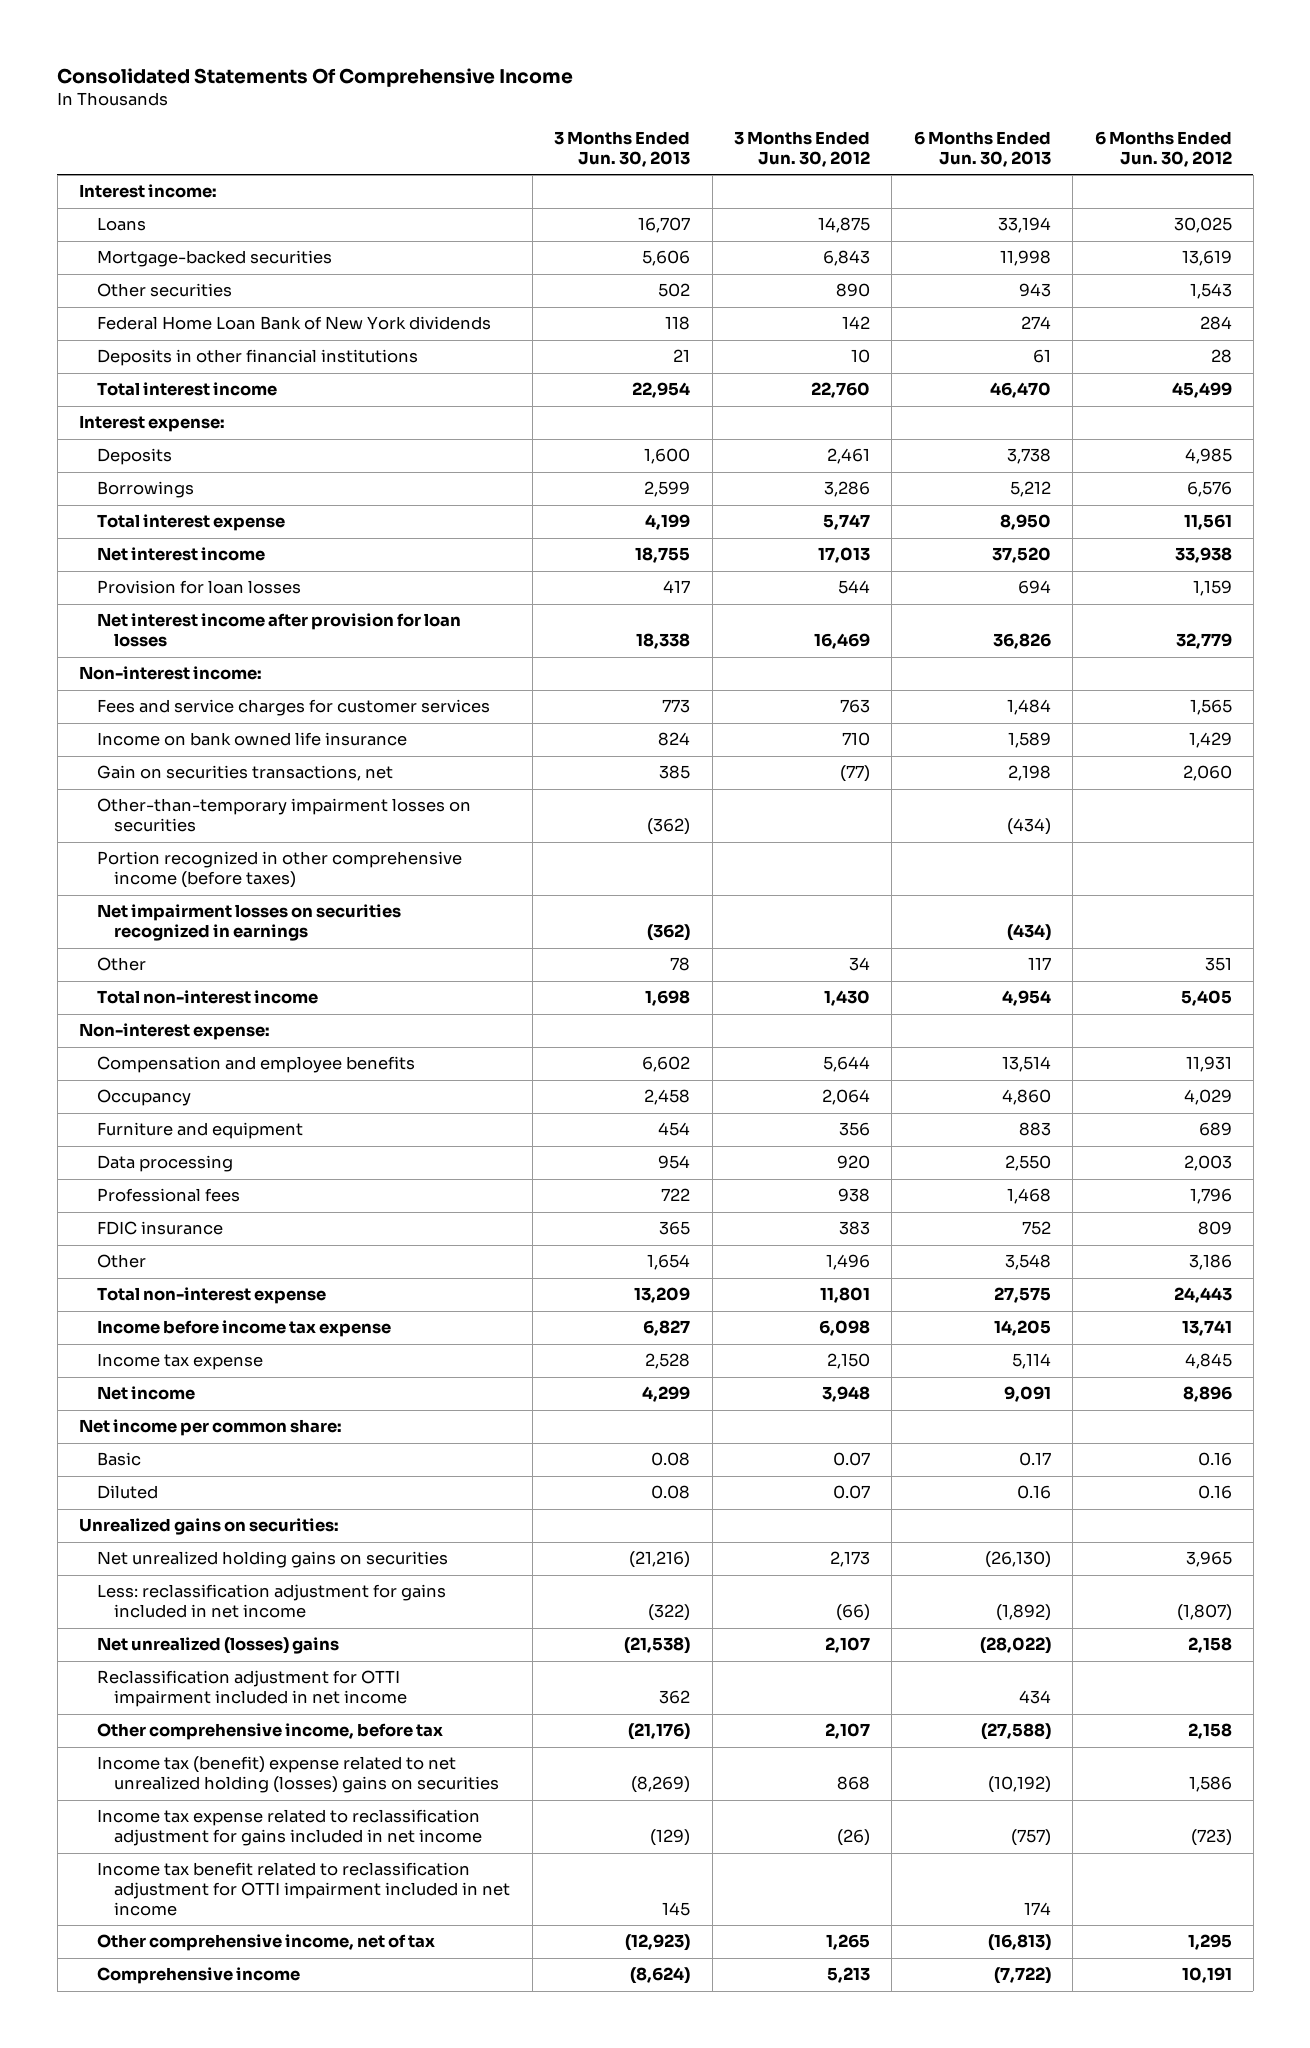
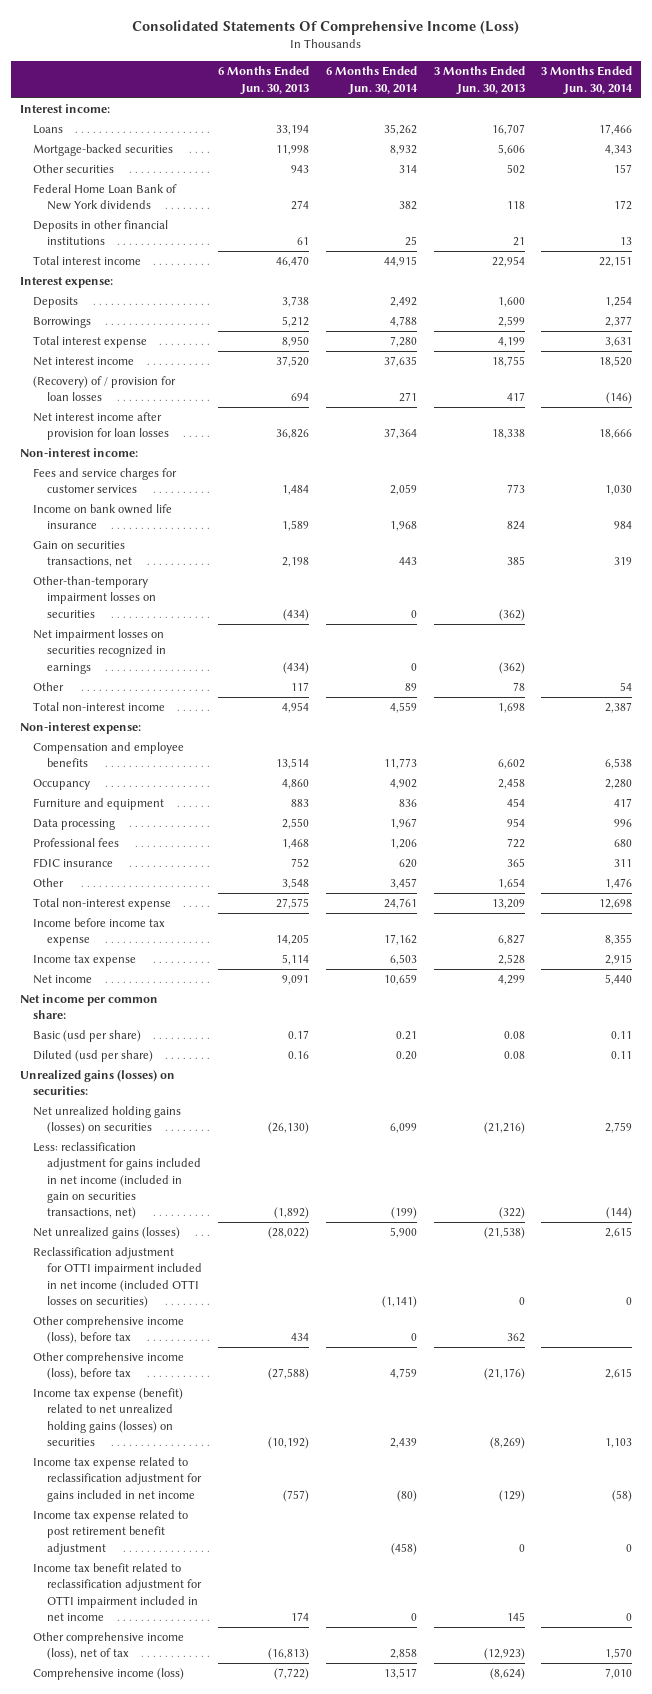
[57,67,574,87] Consolidated Statements Of Comprehensive Income -> [132,20,520,36] Consolidated Statements Of Comprehensive Income (Loss)
[733,131,870,167] 3 Months Ended Jun. 30, 2012 -> none
[1094,131,1232,167] 6 Months Ended Jun. 30, 2012 -> none
none -> [326,66,419,95] 6 Months Ended Jun. 30, 2014
none -> [541,66,634,95] 3 Months Ended Jun. 30, 2014
[96,580,301,595] Provision for loan losses -> [33,376,177,402] (Recovery) of / provision for loan losses
[96,851,462,889] Portion recognized in other comprehensive income (before taxes) -> none
[96,1452,141,1467] Basic -> [33,1030,142,1043] Basic (usd per share)
[96,1485,158,1500] Diluted -> [33,1050,154,1063] Diluted (usd per share)
[78,1518,339,1536] Unrealized gains on securities: -> [19,1070,175,1096] Unrealized gains (losses) on securities:
[96,1551,448,1569] Net unrealized holding gains on securities -> [33,1106,182,1135] Net unrealized holding gains (losses) on securities
[96,1584,446,1619] Less: reclassification adjustment for gains included in net income -> [33,1142,201,1220] Less: reclassification adjustment for gains included in net income (included in gain on securities transactions, net)
[96,1637,339,1655] Net unrealized (losses) gains -> [33,1227,181,1240] Net unrealized gains (losses)
none -> [33,1247,202,1308] Reclassification adjustment for OTTI impairment included in net income (included OTTI losses on securities)
[96,1670,408,1708] Reclassification adjustment for OTTI impairment included in net income -> [33,1316,185,1345] Other comprehensive income (loss), before tax
[96,1723,443,1741] Other comprehensive income, before tax -> [33,1352,185,1381] Other comprehensive income (loss), before tax
[96,1756,500,1794] Income tax (benefit) expense related to net unrealized holding (losses) gains on securities -> [33,1388,184,1446] Income tax expense (benefit) related to net unrealized holding gains (losses) on securities
none -> [33,1510,189,1555] Income tax expense related to post retirement benefit adjustment
[96,1934,435,1952] Other comprehensive income, net of tax -> [33,1632,185,1661] Other comprehensive income (loss), net of tax
[96,1967,300,1985] Comprehensive income -> [33,1668,185,1681] Comprehensive income (loss)

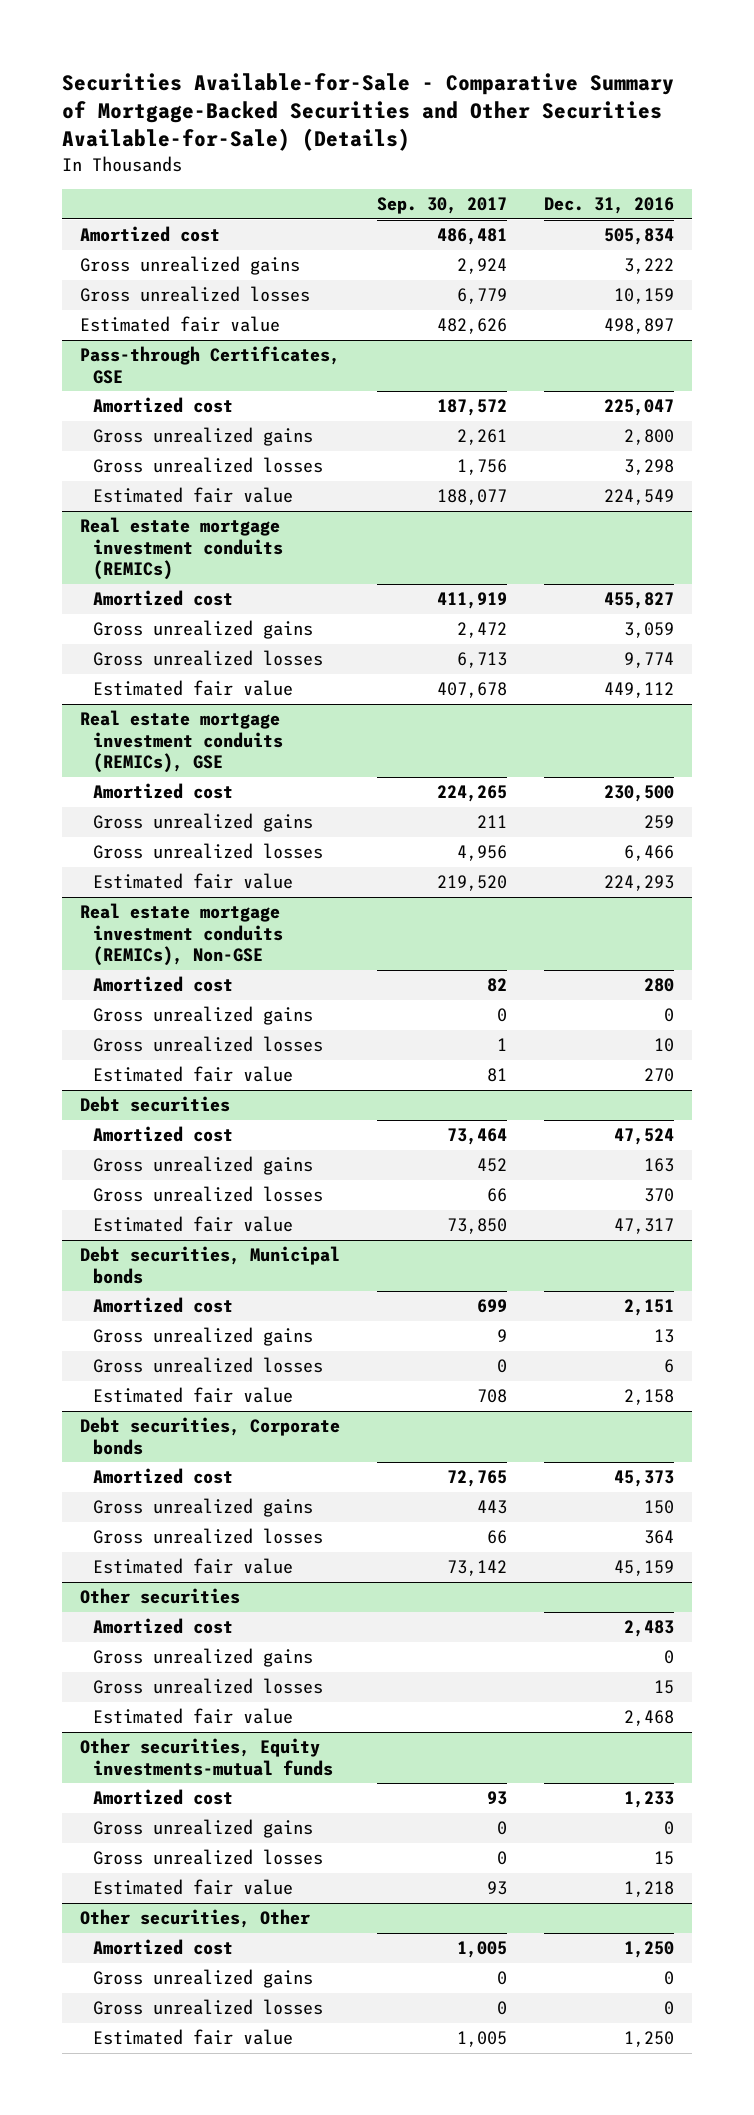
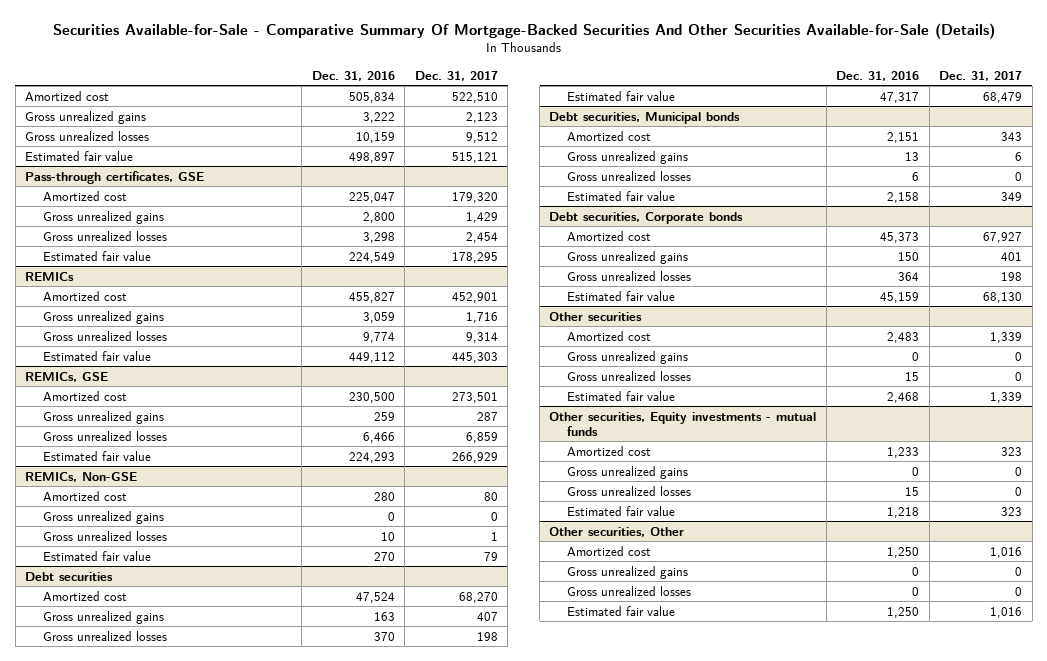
[61,73,674,152] Securities Available-for-Sale - Comparative Summary of Mortgage-Backed Securities and Other Securities Available-for-Sale) (Details) -> [52,22,995,39] Securities Available-for-Sale - Comparative Summary Of Mortgage-Backed Securities And Other Securities Available-for-Sale (Details)
[377,197,508,215] Sep. 30, 2017 -> none
none -> [414,70,498,81] Dec. 31, 2017
[80,346,341,384] Pass-through Certificates, GSE -> [24,170,204,184] Pass-through certificates, GSE
[80,517,284,581] Real estate mortgage investment conduits (REMICs) -> [24,271,74,281] REMICs
[80,710,284,774] Real estate mortgage investment conduits (REMICs), GSE -> none
none -> [24,371,108,382] REMICs, GSE
[80,903,284,967] Real estate mortgage investment conduits (REMICs), Non-GSE -> none
none -> [24,471,137,482] REMICs, Non-GSE
[80,1738,334,1776] Other securities, Equity investments-mutual funds -> [549,411,817,436] Other securities, Equity investments - mutual funds

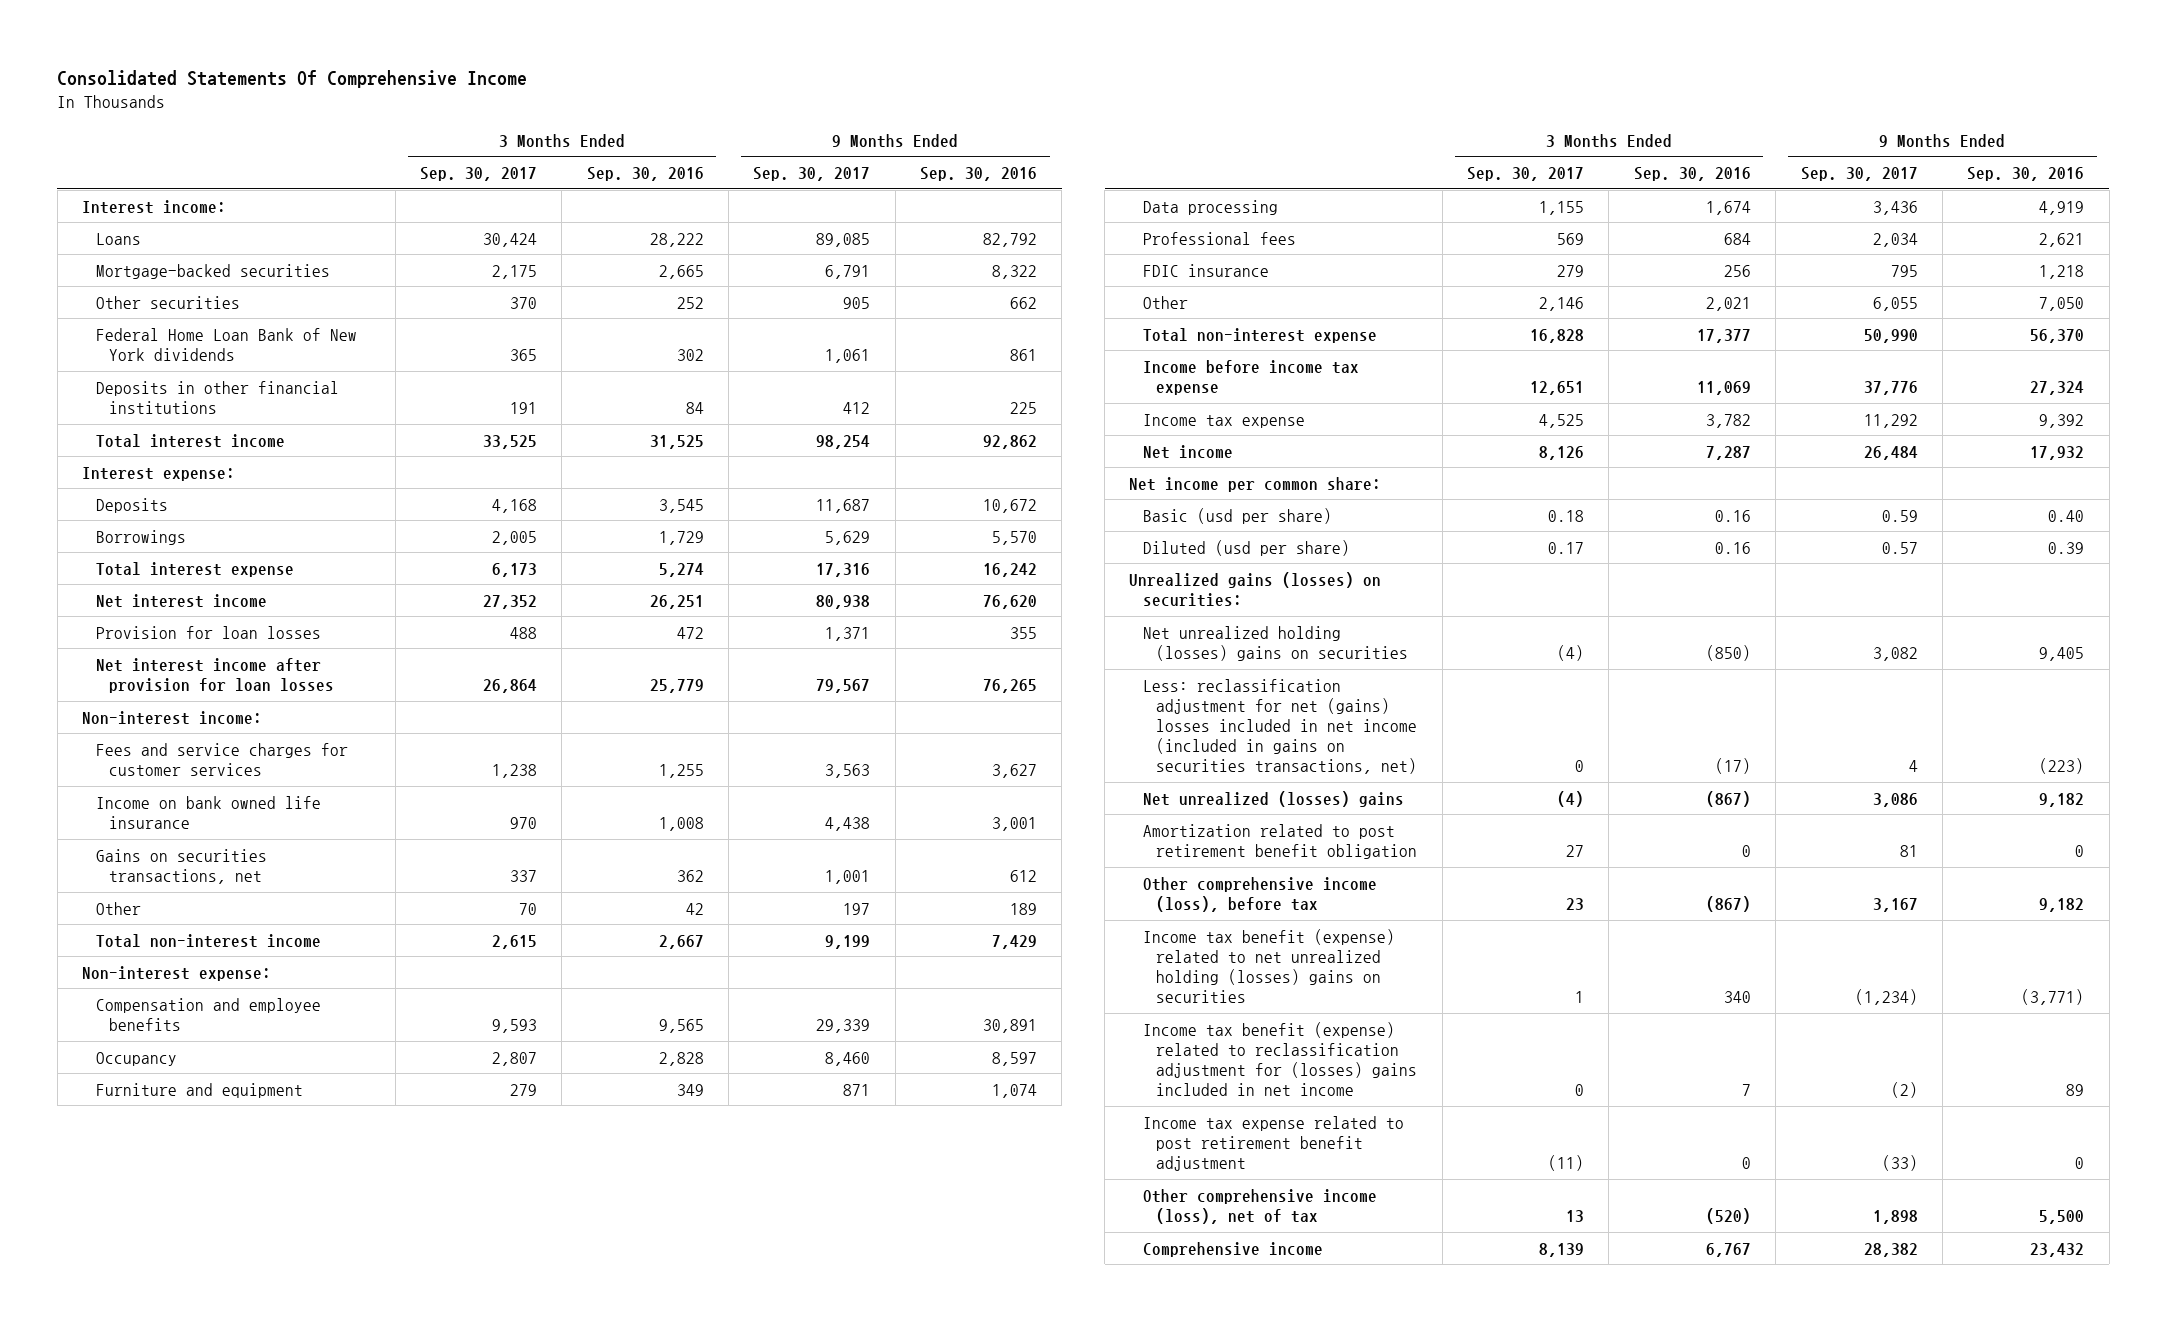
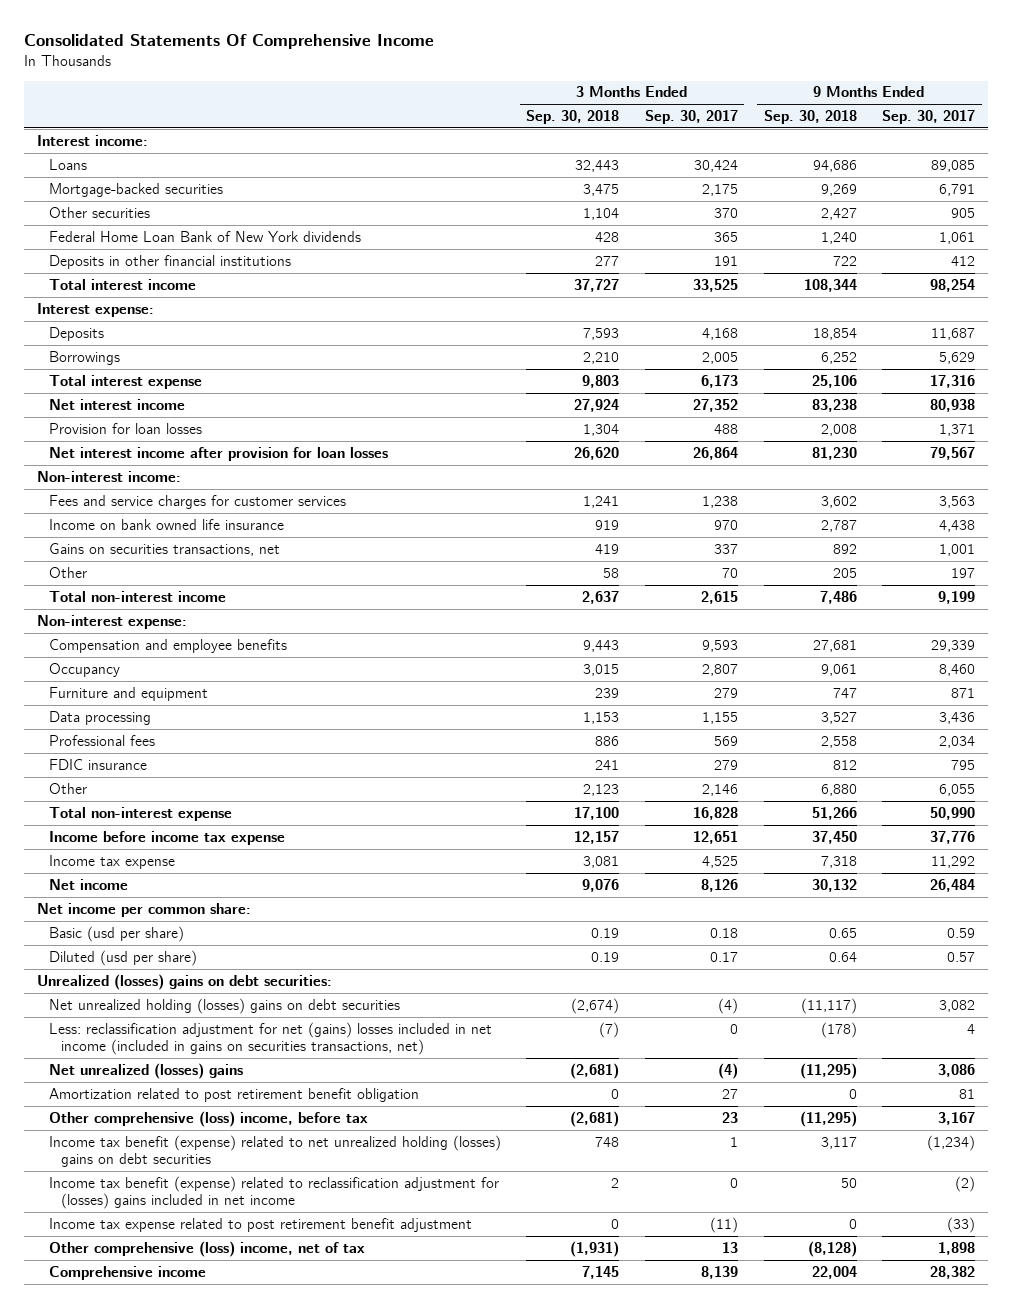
[586,166,704,181] Sep. 30, 2016 -> none
[920,166,1038,181] Sep. 30, 2016 -> none
none -> [526,110,620,125] Sep. 30, 2018
none -> [763,110,857,125] Sep. 30, 2018
[1129,571,1382,607] Unrealized gains (losses) on securities: -> [36,973,332,990] Unrealized (losses) gains on debt securities:
[1142,625,1409,661] Net unrealized holding (losses) gains on securities -> [48,997,400,1014] Net unrealized holding (losses) gains on debt securities
[1142,876,1377,912] Other comprehensive income (loss), before tax -> [48,1110,368,1127] Other comprehensive (loss) income, before tax
[1142,928,1395,1004] Income tax benefit (expense) related to net unrealized holding (losses) gains on securities -> [48,1134,501,1167] Income tax benefit (expense) related to net unrealized holding (losses) gains on debt securities
[1142,1188,1377,1224] Other comprehensive income (loss), net of tax -> [48,1240,365,1257] Other comprehensive (loss) income, net of tax

